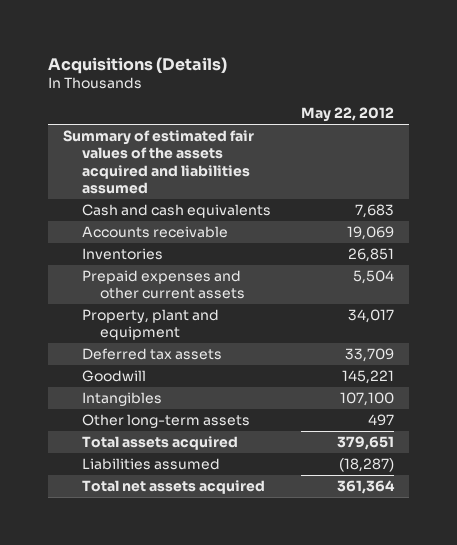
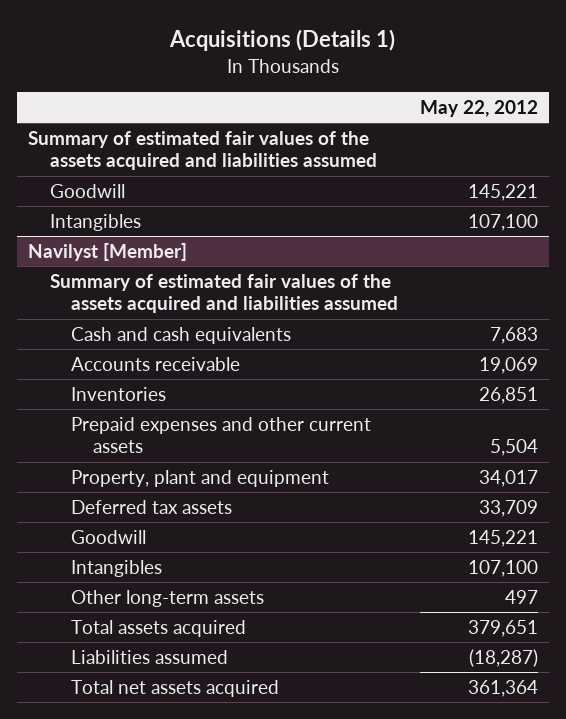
[48,56,228,74] Acquisitions (Details) -> [169,28,396,51] Acquisitions (Details 1)
none -> [49,184,125,199] Goodwill
none -> [49,214,141,232] Intangibles
none -> [27,243,187,262] Navilyst [Member]
none -> [49,274,399,314] Summary of estimated fair values of the assets acquired and liabilities assumed

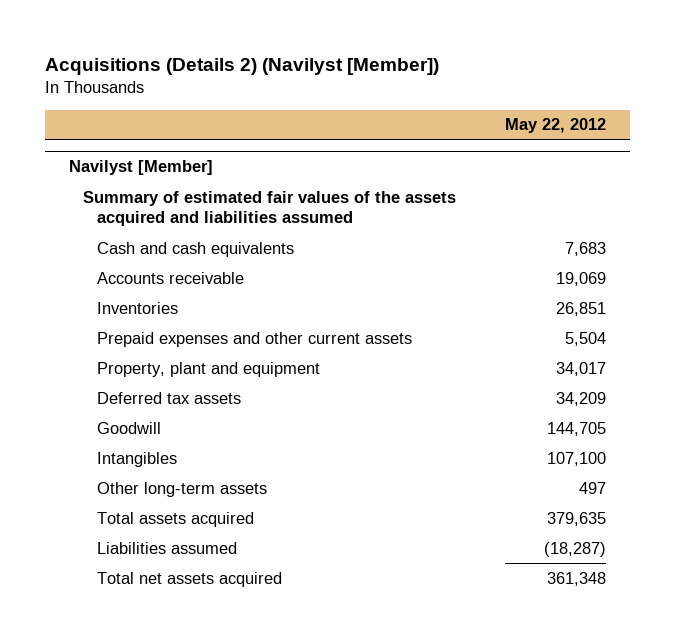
[169,28,396,51] Acquisitions (Details 1) -> [45,57,440,75] Acquisitions (Details 2) (Navilyst [Member])
[27,131,377,171] Summary of estimated fair values of the assets acquired and liabilities assumed -> none
[49,184,125,199] Goodwill -> none
[49,214,141,232] Intangibles -> none
[479,500,539,518] 33,709 -> [555,391,606,406] 34,209
[468,530,539,548] 145,221 -> [546,421,606,436] 144,705
[468,620,539,638] 379,651 -> [546,511,606,526] 379,635
[468,680,539,698] 361,364 -> [546,571,606,586] 361,348

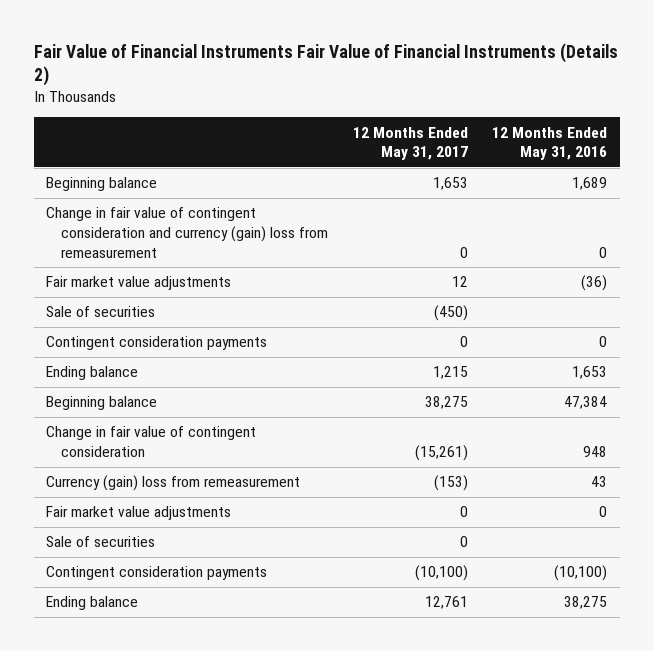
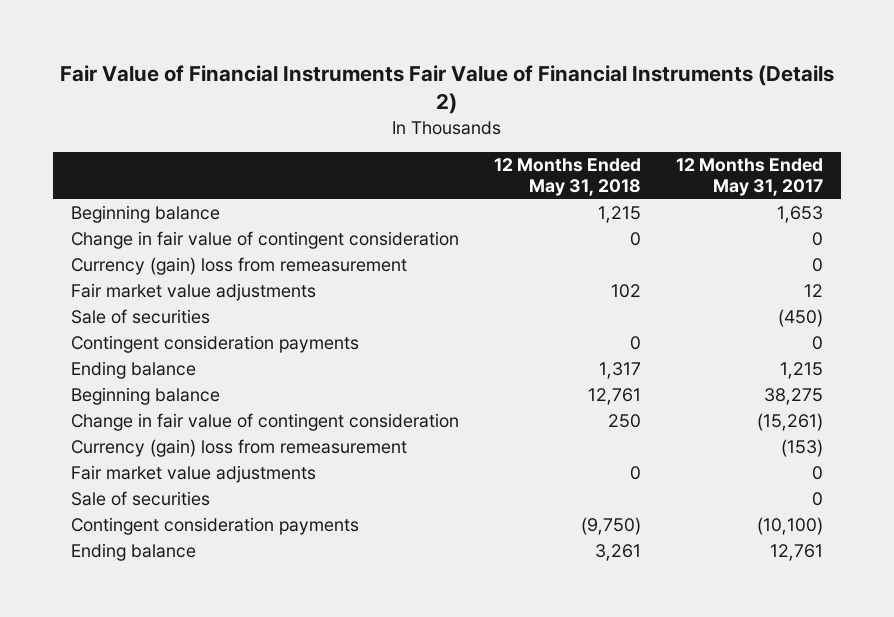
[492,126,608,161] 12 Months Ended May 31, 2016 -> none
none -> [494,158,642,197] 12 Months Ended May 31, 2018
none -> [70,231,459,250] Change in fair value of contingent consideration
[46,207,328,258] Change in fair value of contingent consideration and currency (gain) loss from remeasurement -> [70,257,407,276] Currency (gain) loss from remeasurement

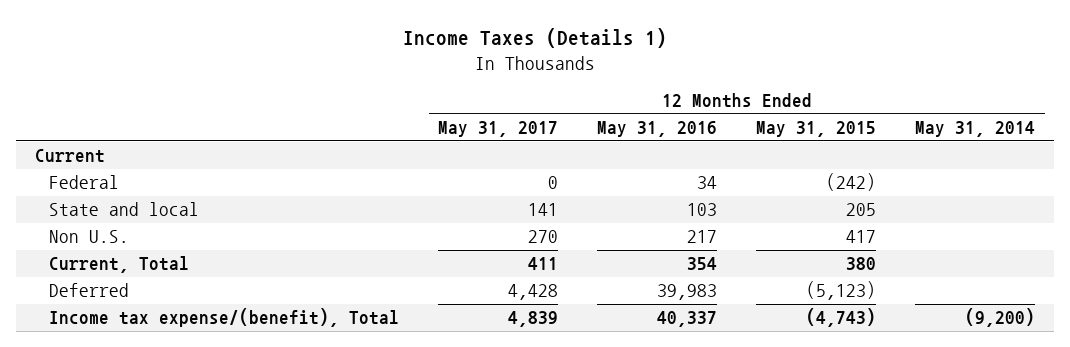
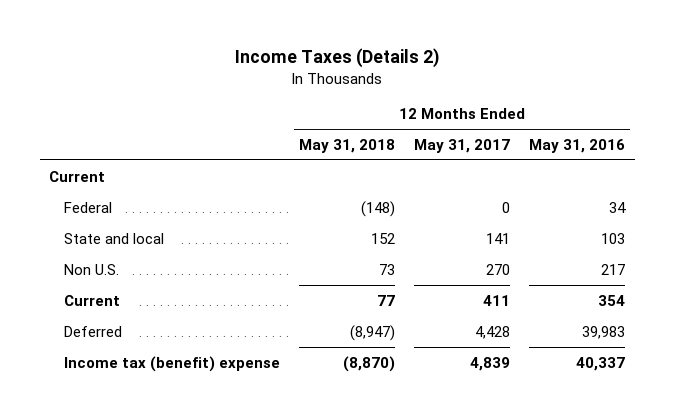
[402,27,667,48] Income Taxes (Details 1) -> [235,48,440,69] Income Taxes (Details 2)
[756,121,877,138] May 31, 2015 -> none
[914,121,1035,138] May 31, 2014 -> none
none -> [298,138,395,153] May 31, 2018
[49,256,190,274] Current, Total -> [63,294,120,306] Current
[49,308,400,328] Income tax expense/(benefit), Total -> [63,355,280,372] Income tax (benefit) expense

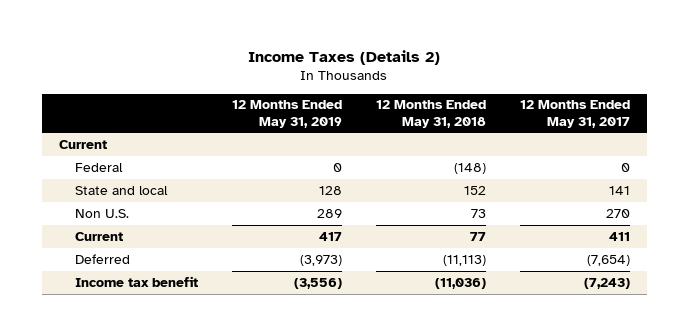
[529,138,626,153] May 31, 2016 -> none
none -> [231,100,342,128] 12 Months Ended May 31, 2019
[349,324,395,341] (8,947) -> [442,254,486,266] (11,113)
[474,325,510,339] 4,428 -> [586,254,630,266] (7,654)
[63,355,280,372] Income tax (benefit) expense -> [74,275,198,287] Income tax benefit
[342,355,395,372] (8,870) -> [434,277,486,289] (11,036)
[469,356,510,371] 4,839 -> [583,277,630,289] (7,243)

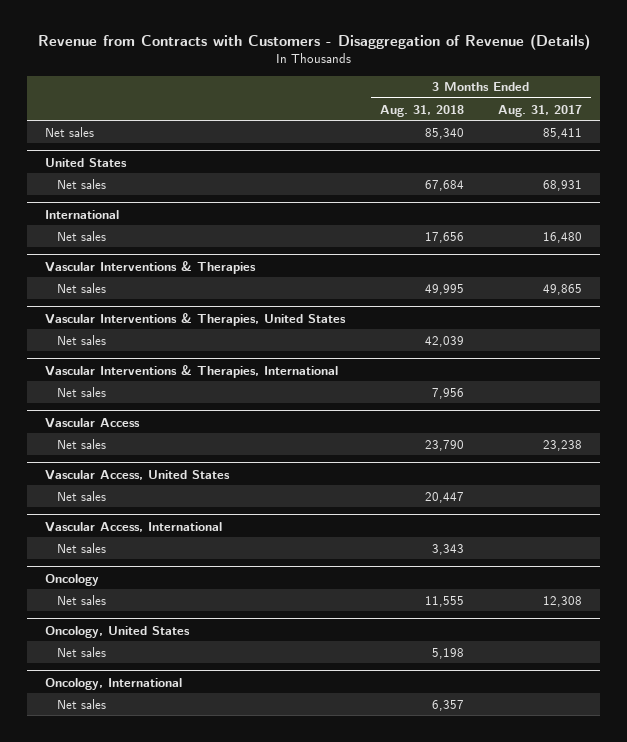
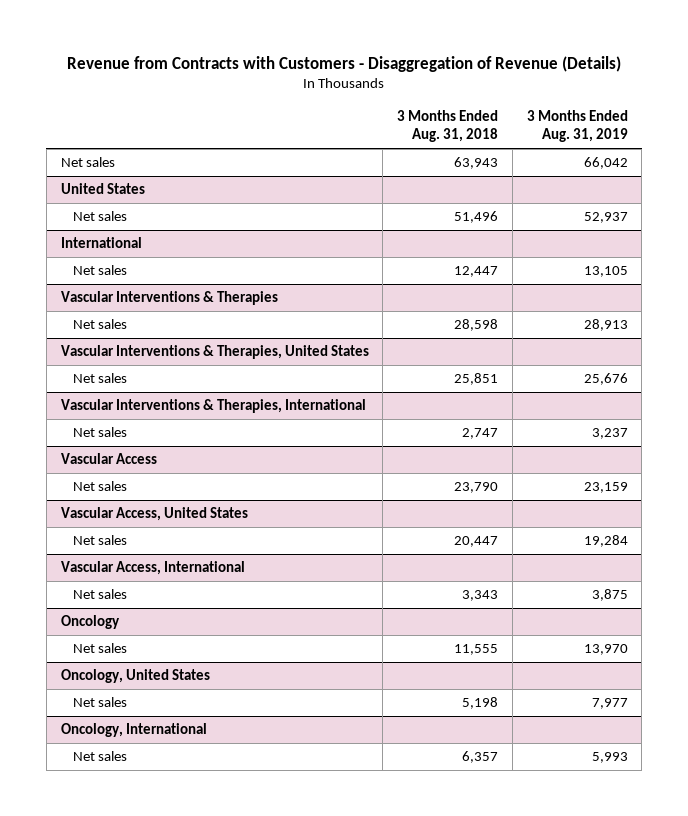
[498,104,583,117] Aug. 31, 2017 -> none
none -> [526,109,628,143] 3 Months Ended Aug. 31, 2019
[424,127,464,139] 85,340 -> [454,157,499,170] 63,943
[424,179,464,191] 67,684 -> [454,211,499,224] 51,496
[424,231,464,243] 17,656 -> [454,266,499,278] 12,447
[424,283,464,295] 49,995 -> [454,319,499,332] 28,598
[424,335,464,347] 42,039 -> [454,373,499,386] 25,851
[431,387,464,399] 7,956 -> [462,428,499,440] 2,747

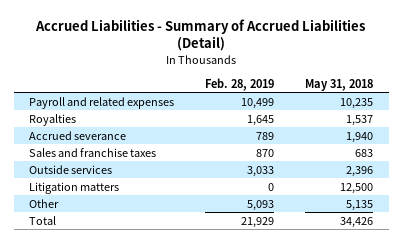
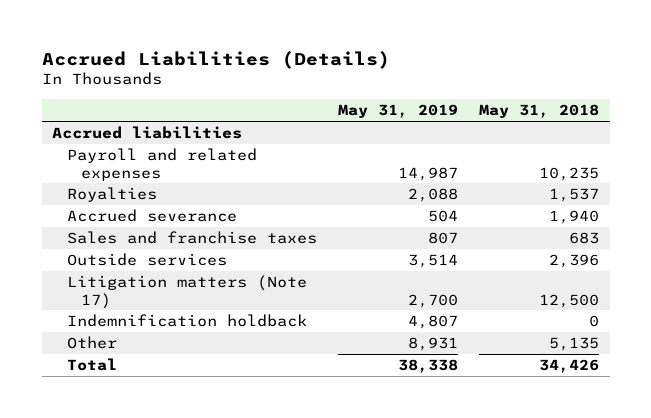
[35,18,366,52] Accrued Liabilities - Summary of Accrued Liabilities (Detail) -> [41,50,390,69] Accrued Liabilities (Details)
[205,77,275,91] Feb. 28, 2019 -> none
none -> [337,104,458,119] May 31, 2019
none -> [52,126,243,140] Accrued liabilities
[29,181,120,194] Litigation matters -> [66,275,307,309] Litigation matters (Note 17)
none -> [66,314,307,328] Indemnification holdback

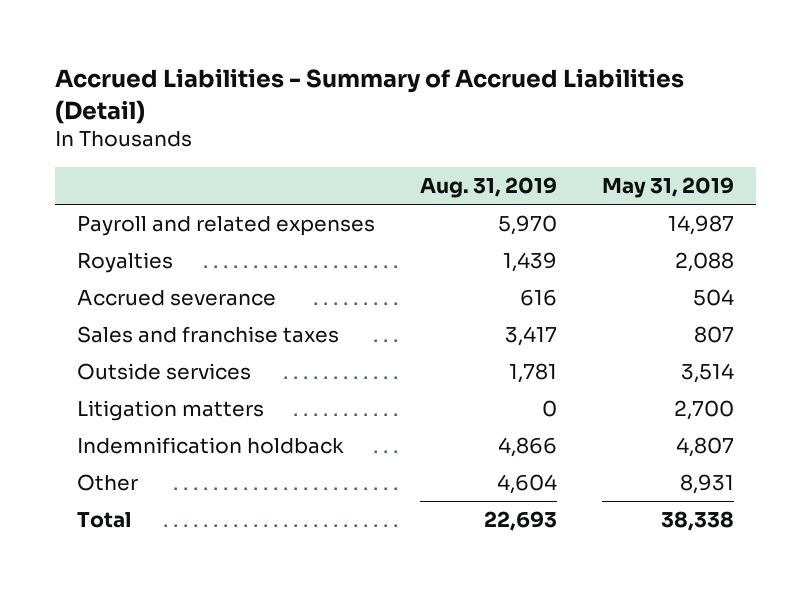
[41,50,390,69] Accrued Liabilities (Details) -> [55,67,685,124] Accrued Liabilities - Summary of Accrued Liabilities (Detail)
[478,104,599,119] May 31, 2018 -> none
none -> [420,176,558,198] Aug. 31, 2019
[52,126,243,140] Accrued liabilities -> none
[66,275,307,309] Litigation matters (Note 17) -> [77,400,265,422] Litigation matters

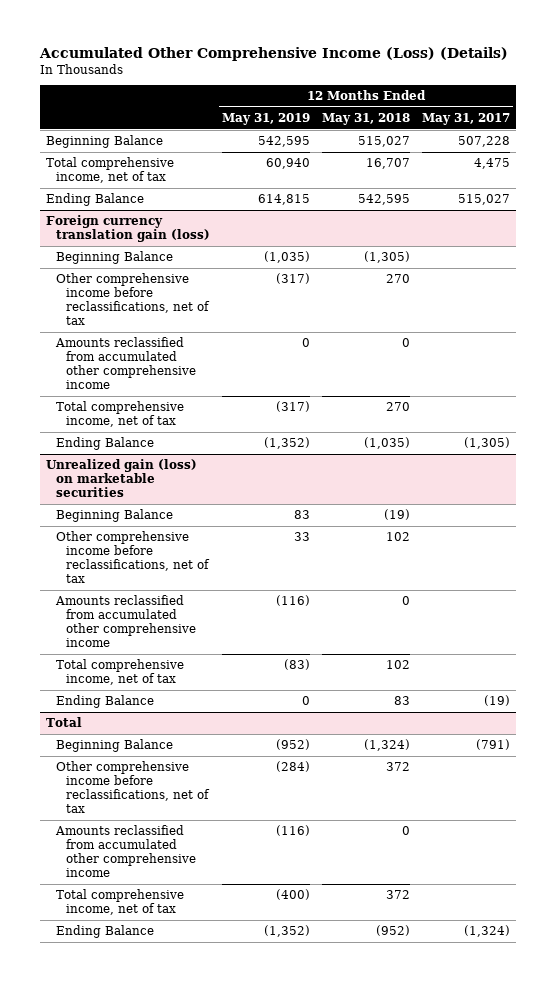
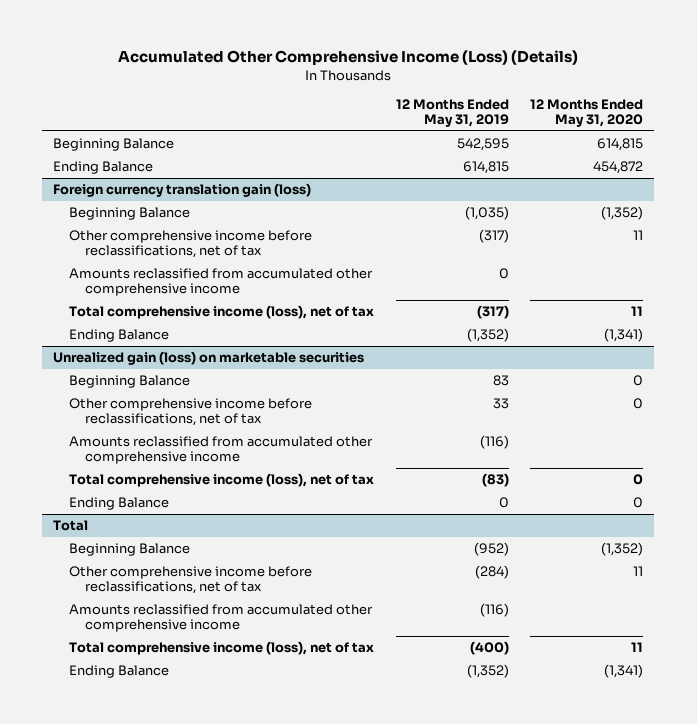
[322,113,411,126] May 31, 2018 -> none
[422,113,511,126] May 31, 2017 -> none
none -> [530,98,644,127] 12 Months Ended May 31, 2020
[45,157,174,184] Total comprehensive income, net of tax -> none
[55,401,184,428] Total comprehensive income, net of tax -> [69,305,375,320] Total comprehensive income (loss), net of tax
[55,659,184,686] Total comprehensive income, net of tax -> [69,473,375,488] Total comprehensive income (loss), net of tax
[55,889,184,916] Total comprehensive income, net of tax -> [69,641,375,656] Total comprehensive income (loss), net of tax

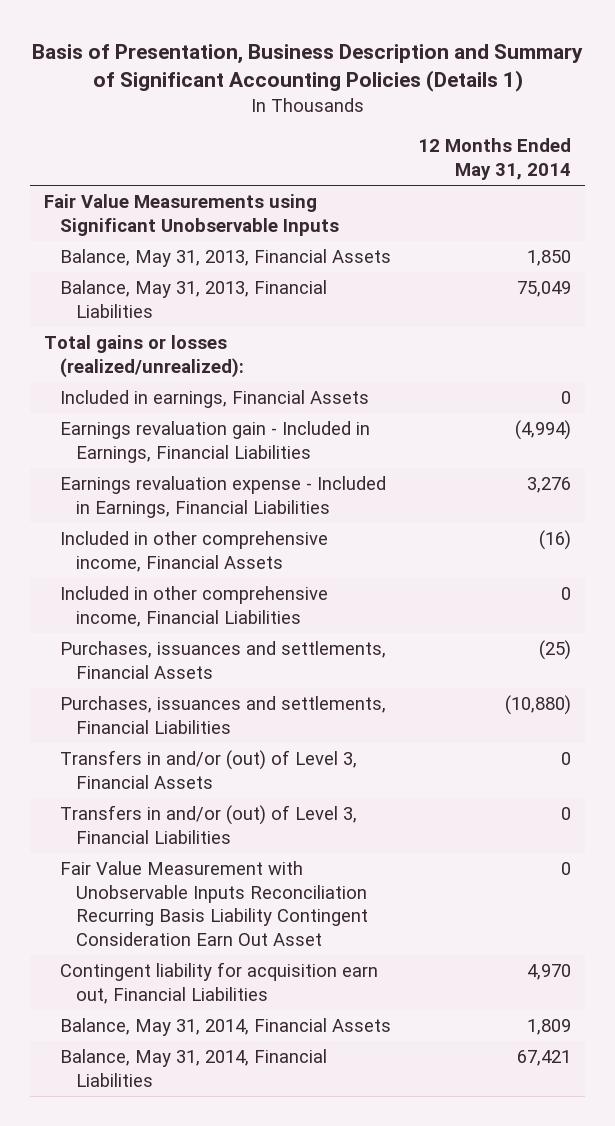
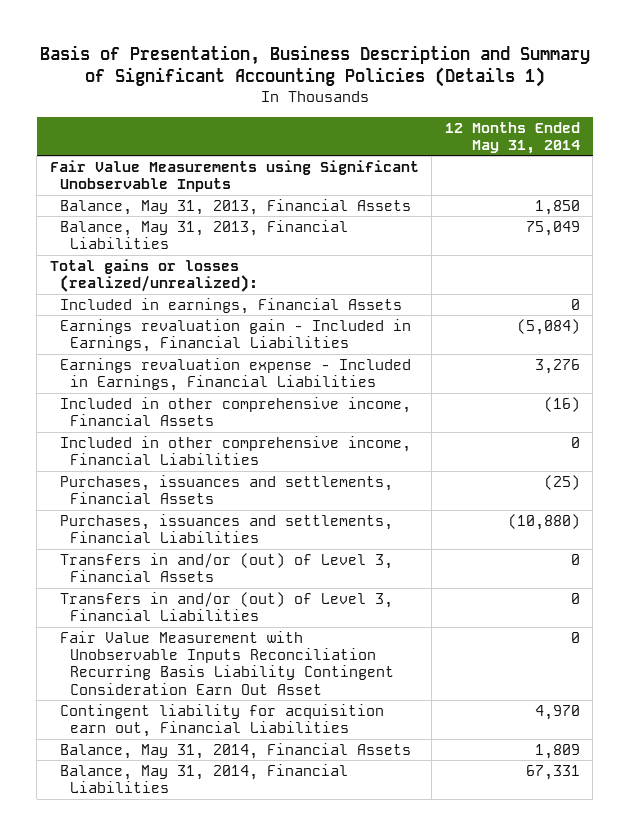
[515,420,572,441] (4,994) -> [516,318,580,335] (5,084)
[517,1050,572,1067] 67,421 -> [525,764,580,780] 67,331

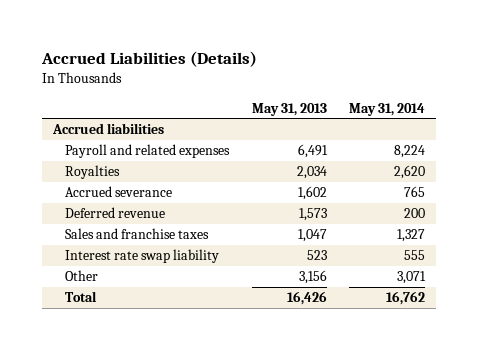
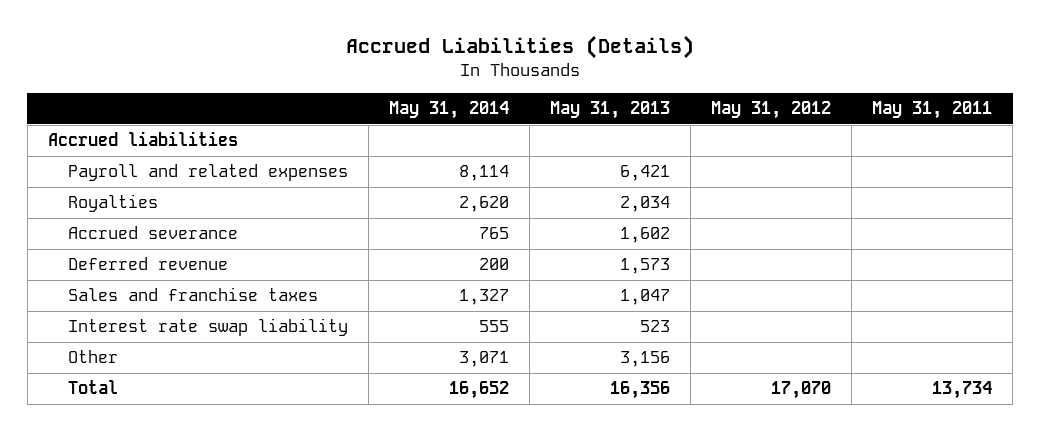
none -> [711,101,832,120] May 31, 2012
none -> [872,101,993,120] May 31, 2011
[297,144,328,159] 6,491 -> [620,165,671,182] 6,421
[394,145,426,159] 8,224 -> [459,165,510,182] 8,114
[286,291,327,306] 16,426 -> [610,381,671,400] 16,356
[386,291,426,306] 16,762 -> [449,381,510,400] 16,652

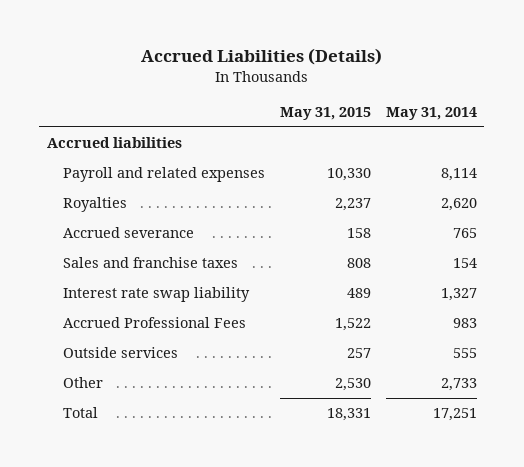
[550,101,671,120] May 31, 2013 -> none
[711,101,832,120] May 31, 2012 -> none
[872,101,993,120] May 31, 2011 -> none
none -> [279,107,371,121] May 31, 2015
[68,257,229,271] Deferred revenue -> none
none -> [62,257,238,269] Sales and franchise taxes
[68,287,319,302] Sales and franchise taxes -> [62,287,250,303] Interest rate swap liability
none -> [62,317,246,329] Accrued Professional Fees
[68,318,349,337] Interest rate swap liability -> [62,347,178,359] Outside services
[459,351,510,368] 3,071 -> [440,378,477,392] 2,733
[449,381,510,400] 16,652 -> [432,408,477,422] 17,251

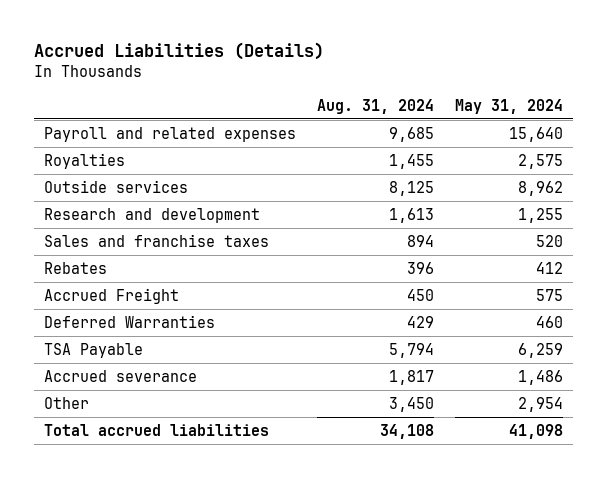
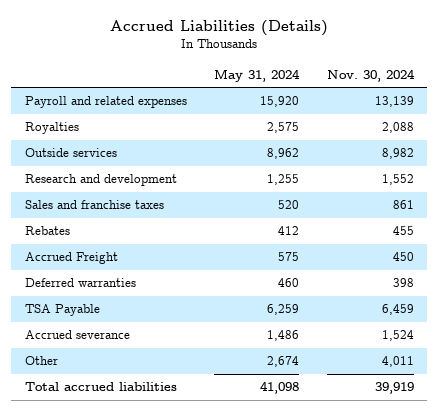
[316,98,434,114] Aug. 31, 2024 -> none
none -> [326,68,415,82] Nov. 30, 2024
[508,126,563,142] 15,640 -> [260,96,300,108] 15,920
[44,314,216,328] Deferred Warranties -> [25,278,137,288] Deferred warranties
[517,396,563,412] 2,954 -> [267,356,300,368] 2,674

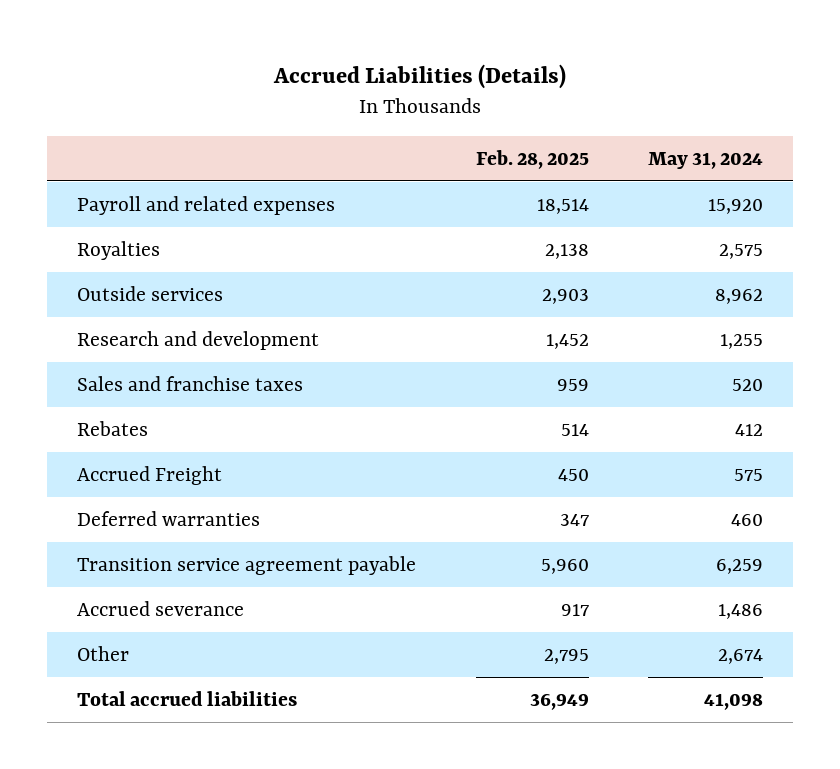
[326,68,415,82] Nov. 30, 2024 -> none
none -> [475,149,589,169] Feb. 28, 2025
[25,304,101,317] TSA Payable -> [77,555,417,575] Transition service agreement payable

